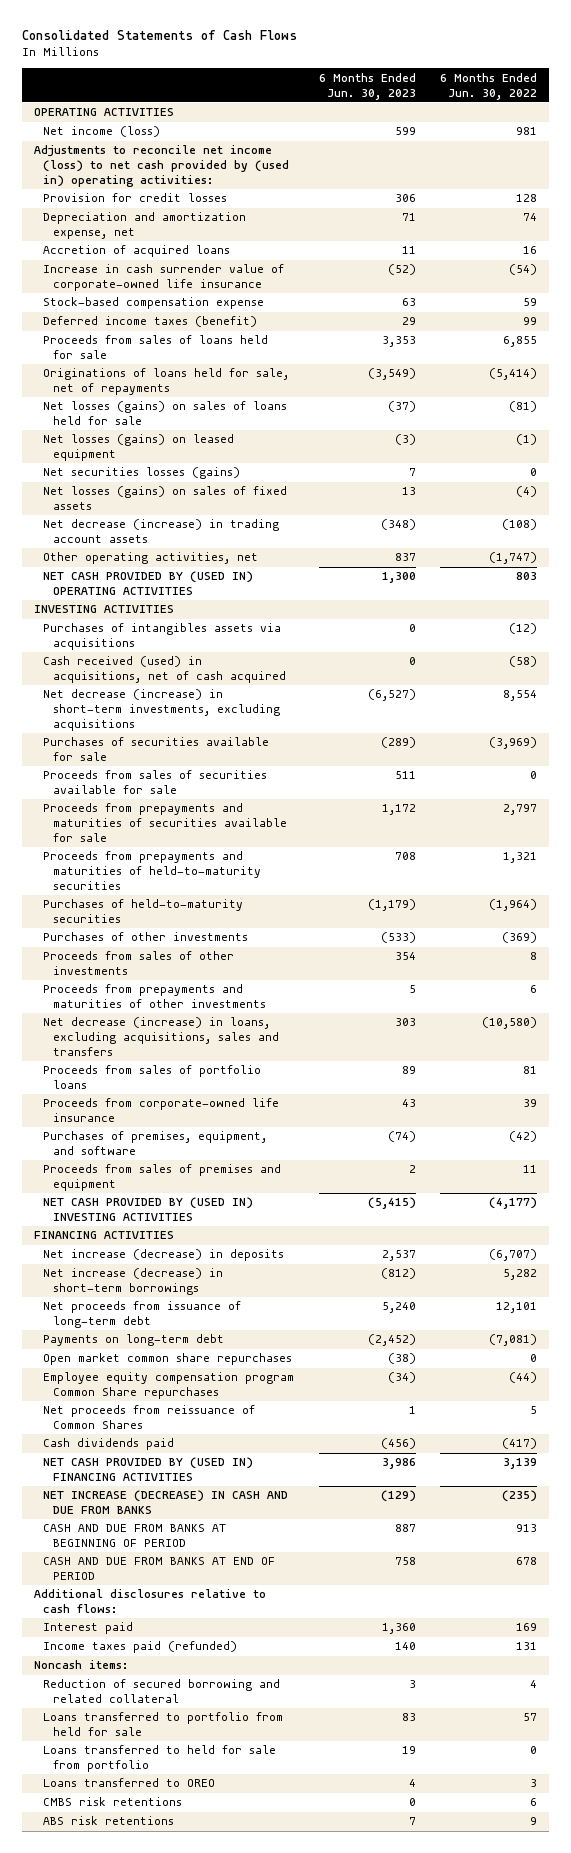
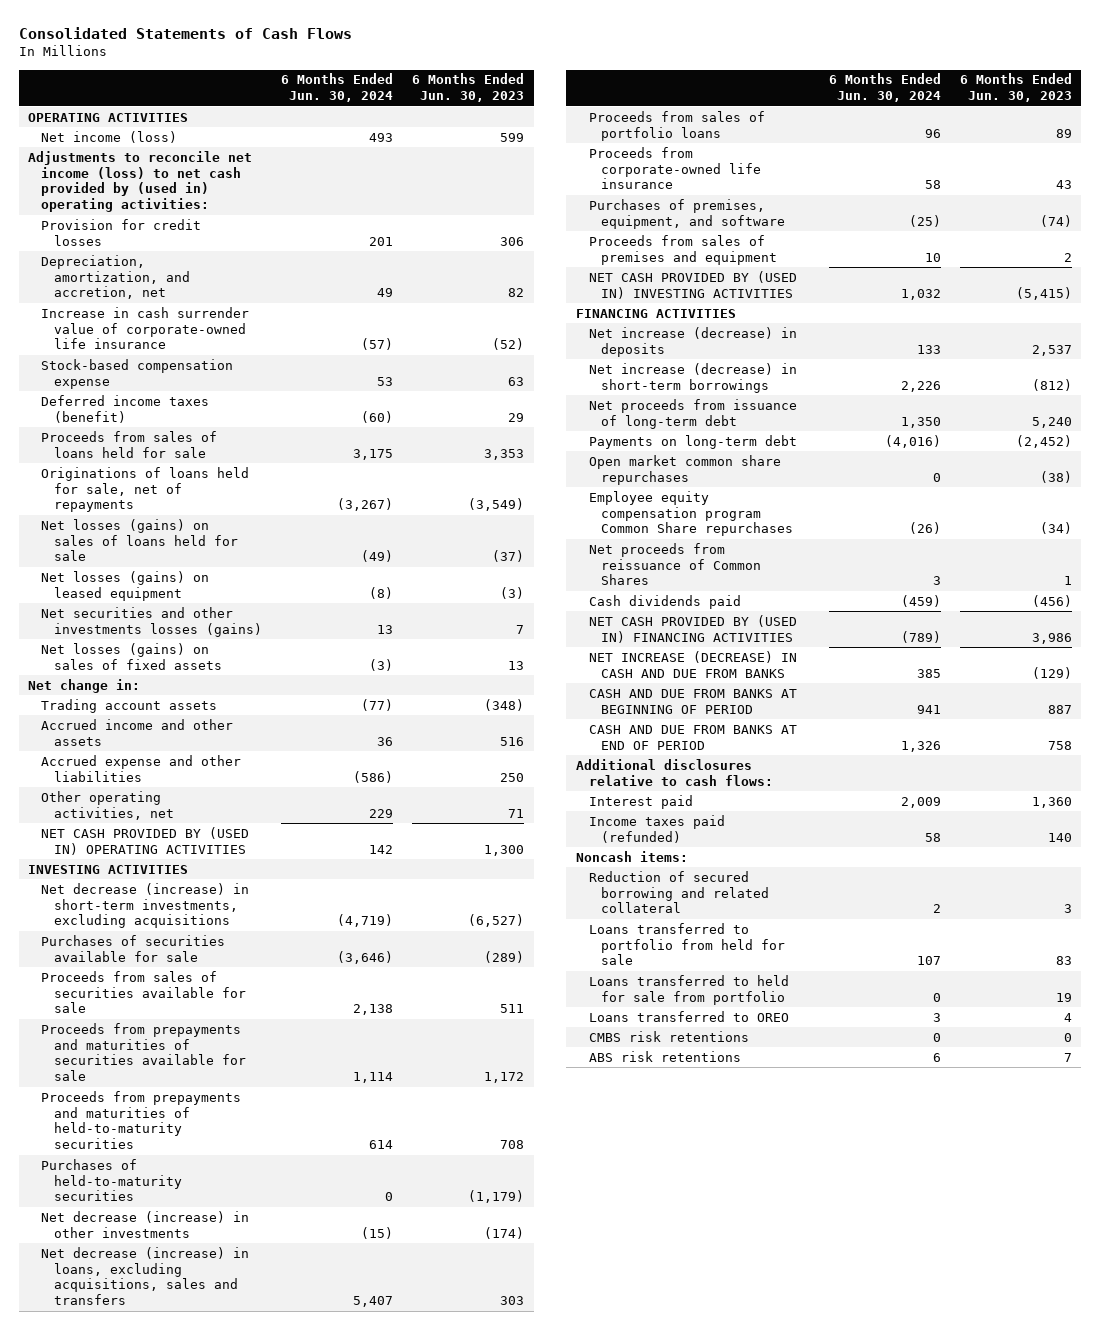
[439,72,537,100] 6 Months Ended Jun. 30, 2022 -> none
none -> [280,73,393,103] 6 Months Ended Jun. 30, 2024
[43,245,231,258] Accretion of acquired loans -> none
[43,212,247,240] Depreciation and amortization expense, net -> [41,254,190,300] Depreciation, amortization, and accretion, net
[401,213,416,222] 71 -> [508,288,525,298] 82
[43,467,241,480] Net securities losses (gains) -> [41,606,262,637] Net securities and other investments losses (gains)
none -> [28,678,141,693] Net change in:
[43,519,280,544] Net decrease (increase) in trading account assets -> [41,698,218,713] Trading account assets
none -> [41,718,234,746] Accrued income and other assets
none -> [41,754,242,782] Accrued expense and other liabilities
[394,553,416,562] 837 -> [508,808,525,818] 71
[43,623,282,651] Purchases of intangibles assets via acquisitions -> none
[43,656,286,684] Cash received (used) in acquisitions, net of cash acquired -> none
[43,932,249,942] Purchases of other investments -> none
[43,951,235,976] Proceeds from sales of other investments -> none
[43,984,266,1009] Proceeds from prepayments and maturities of other investments -> none
none -> [41,1210,250,1238] Net decrease (increase) in other investments

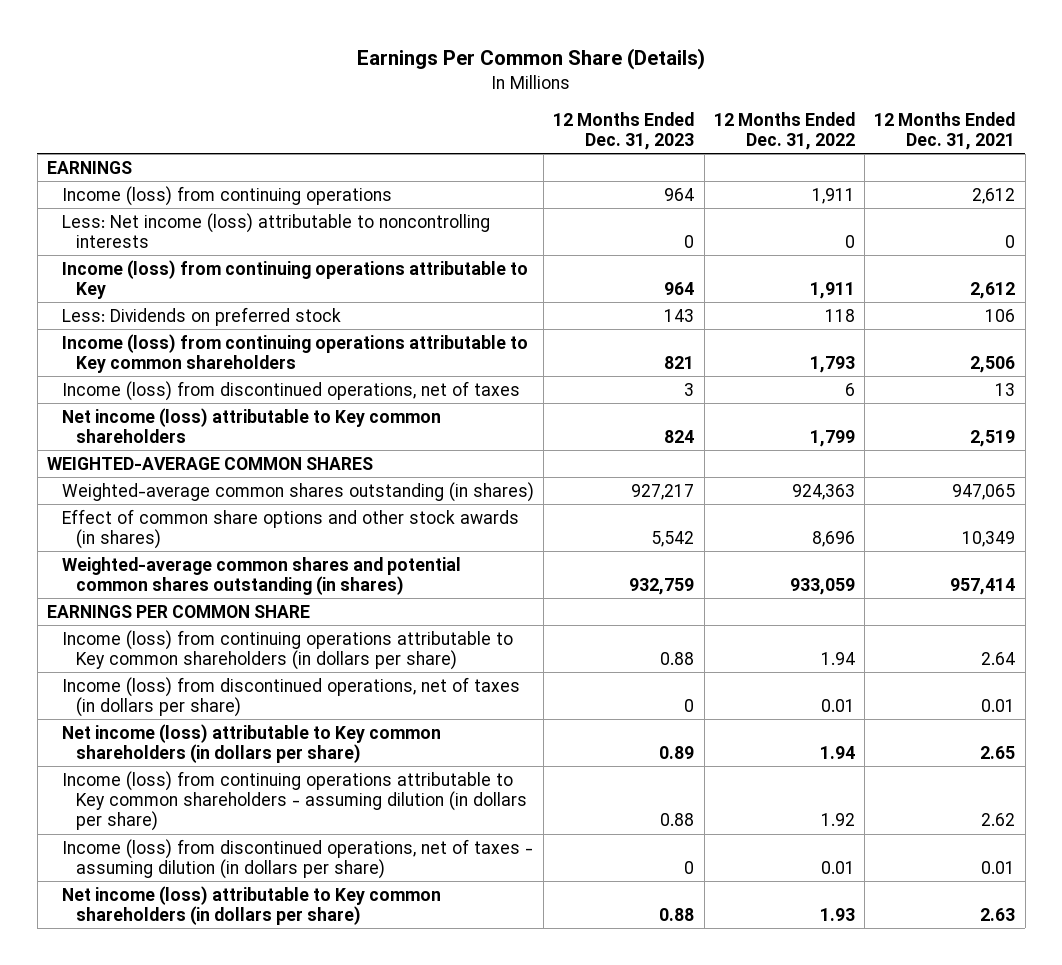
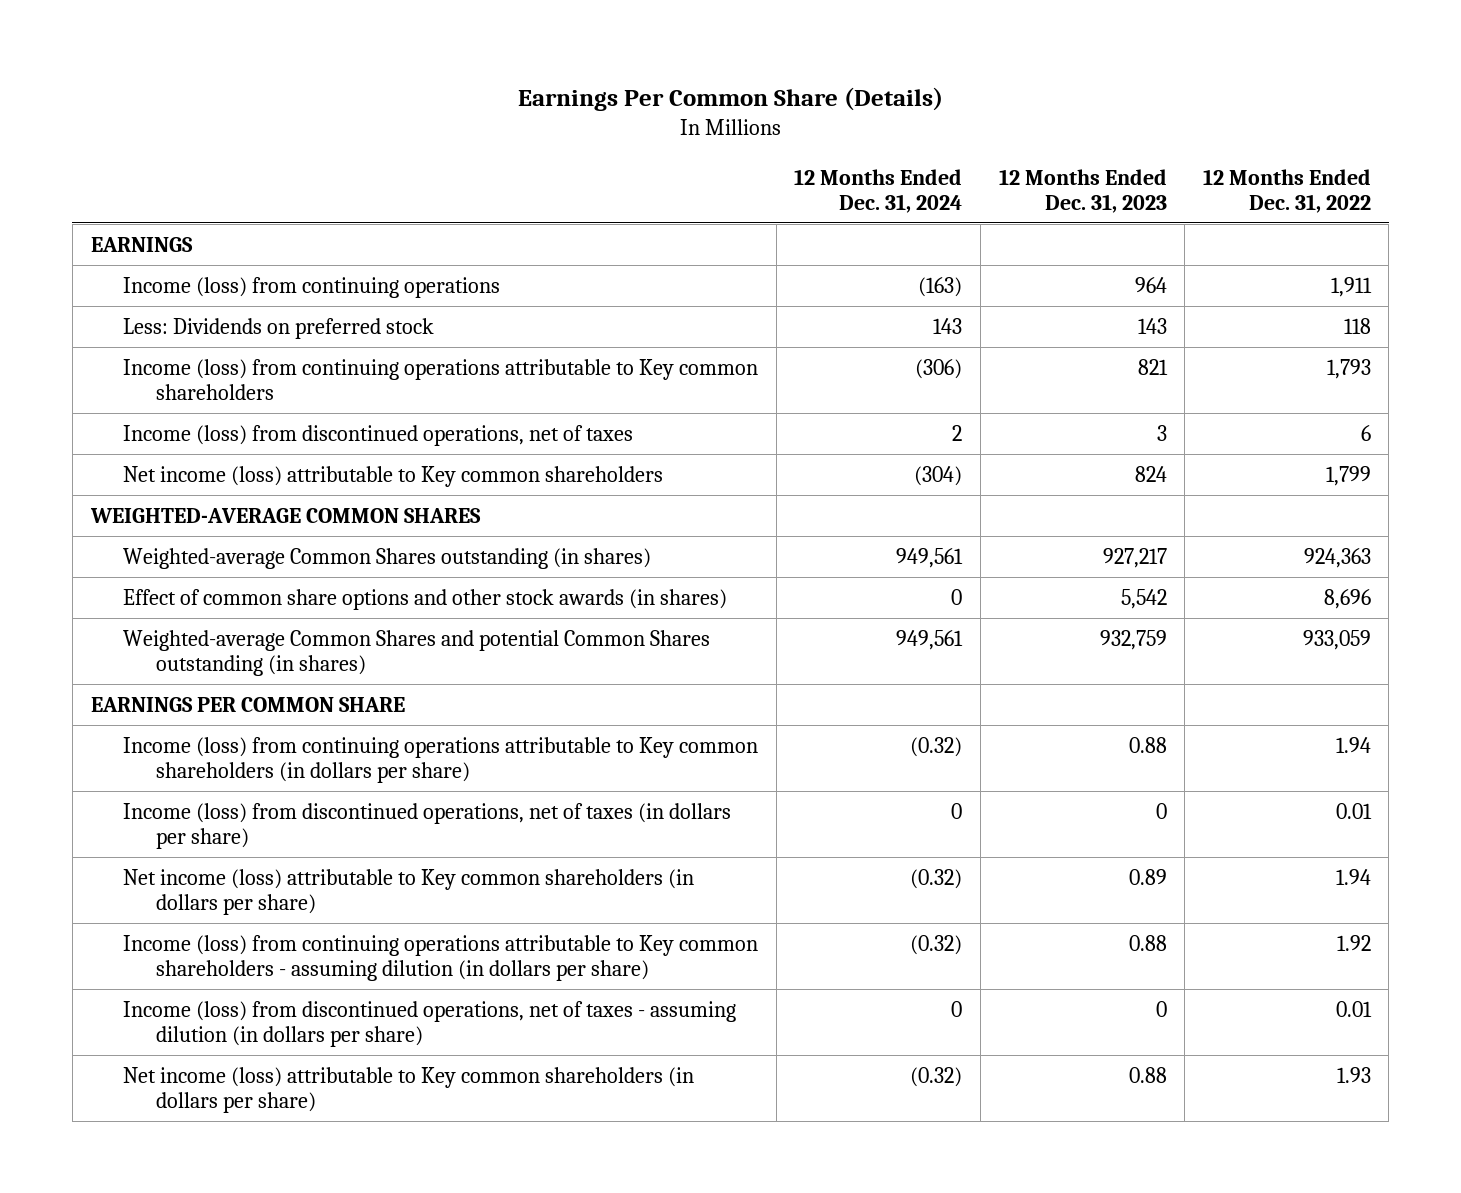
[874,111,1016,151] 12 Months Ended Dec. 31, 2021 -> none
none -> [794,168,963,213] 12 Months Ended Dec. 31, 2024
[61,212,490,249] Less: Net income (loss) attributable to noncontrolling interests -> none
[61,259,528,300] Income (loss) from continuing operations attributable to Key -> none
[61,481,534,502] Weighted-average common shares outstanding (in shares) -> [123,547,652,569] Weighted-average Common Shares outstanding (in shares)
[61,556,461,596] Weighted-average common shares and potential common shares outstanding (in shares) -> [123,629,711,677] Weighted-average Common Shares and potential Common Shares outstanding (in shares)

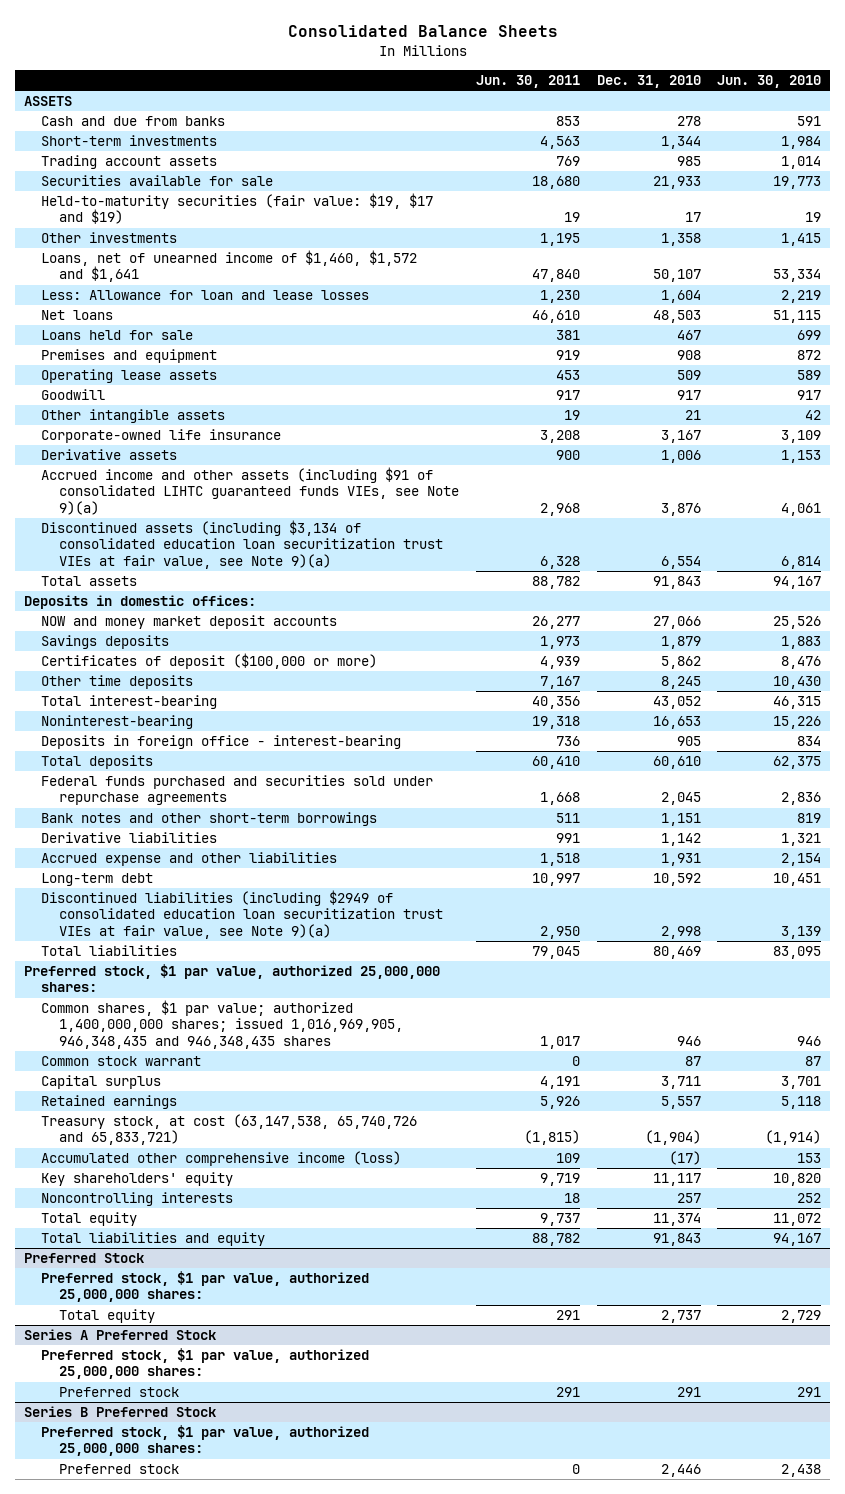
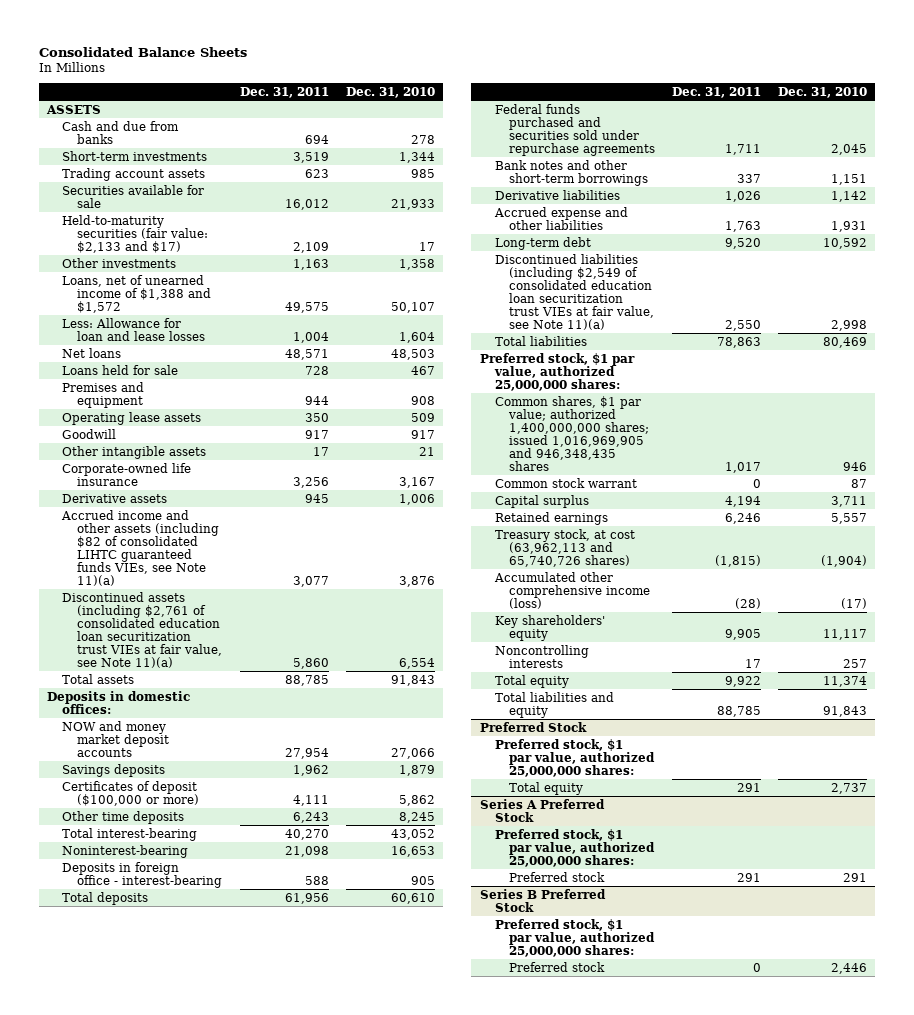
[475,74,580,88] Jun. 30, 2011 -> none
[717,74,822,88] Jun. 30, 2010 -> none
none -> [239,86,329,98] Dec. 31, 2011
[41,193,434,225] Held-to-maturity securities (fair value: $19, $17 and $19) -> [62,214,209,253] Held-to-maturity securities (fair value: $2,133 and $17)
[41,250,418,283] Loans, net of unearned income of $1,460, $1,572 and $1,641 -> [62,274,212,313] Loans, net of unearned income of $1,388 and $1,572
[41,467,460,515] Accrued income and other assets (including $91 of consolidated LIHTC guaranteed funds VIEs, see Note 9)(a) -> [61,509,220,586] Accrued income and other assets (including $82 of consolidated LIHTC guaranteed funds VIEs, see Note 11)(a)
[41,520,444,569] Discontinued assets (including $3,134 of consolidated education loan securitization trust VIEs at fair value, see Note 9)(a) -> [62,591,223,668] Discontinued assets (including $2,761 of consolidated education loan securitization trust VIEs at fair value, see Note 11)(a)
[41,890,444,939] Discontinued liabilities (including $2949 of consolidated education loan securitization trust VIEs at fair value, see Note 9)(a) -> [494,253,655,330] Discontinued liabilities (including $2,549 of consolidated education loan securitization trust VIEs at fair value, see Note 11)(a)
[41,1000,404,1049] Common shares, $1 par value; authorized 1,400,000,000 shares; issued 1,016,969,905, 946,348,435 and 946,348,435 shares -> [494,395,650,471] Common shares, $1 par value; authorized 1,400,000,000 shares; issued 1,016,969,905 and 946,348,435 shares
[41,1114,418,1146] Treasury stock, at cost (63,147,538, 65,740,726 and 65,833,721) -> [494,528,635,567] Treasury stock, at cost (63,962,113 and 65,740,726 shares)

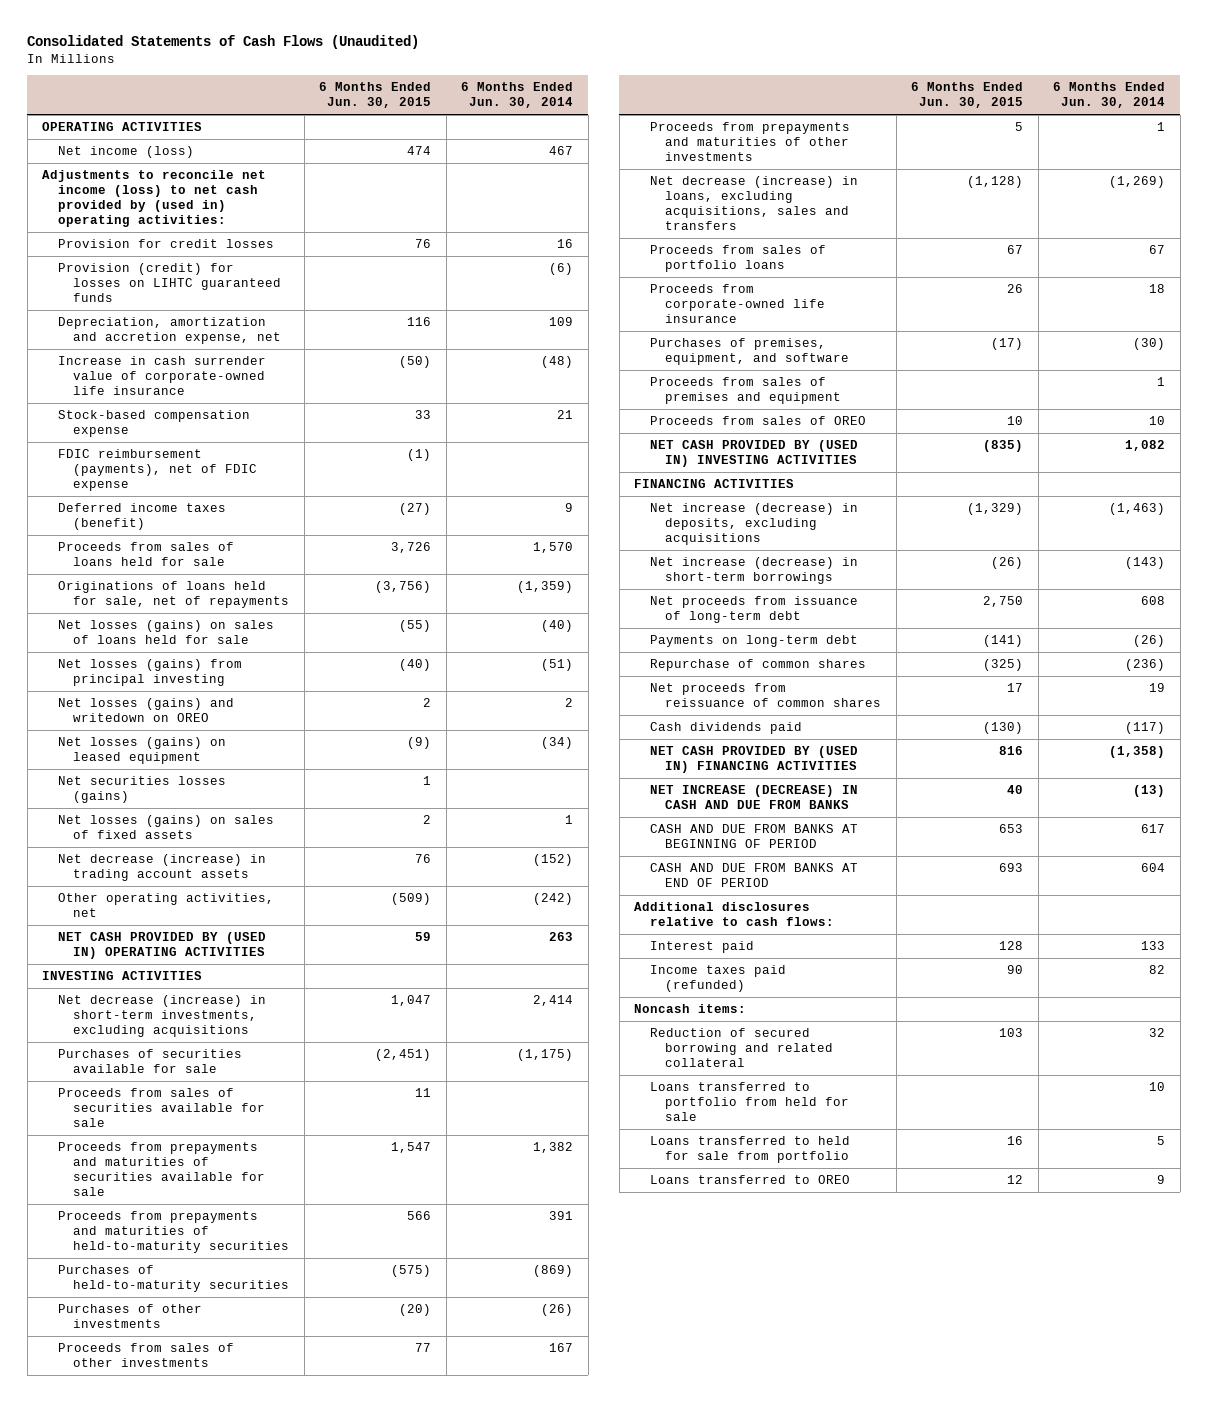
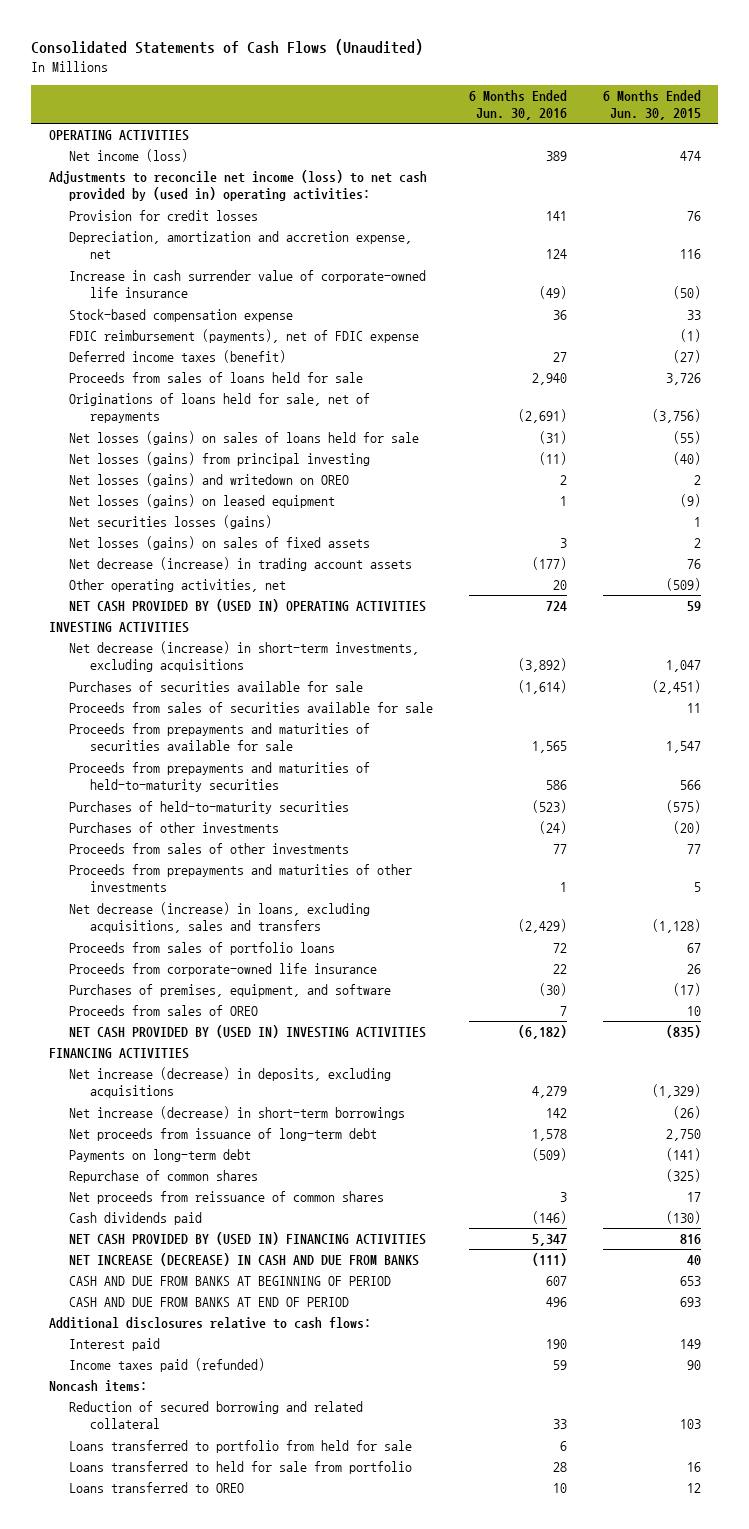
[461,82,574,109] 6 Months Ended Jun. 30, 2014 -> none
none -> [469,89,568,121] 6 Months Ended Jun. 30, 2016
[57,262,282,303] Provision (credit) for losses on LIHTC guaranteed funds -> none
[649,376,842,405] Proceeds from sales of premises and equipment -> none
[999,940,1024,950] 128 -> [679,1338,701,1349] 149

